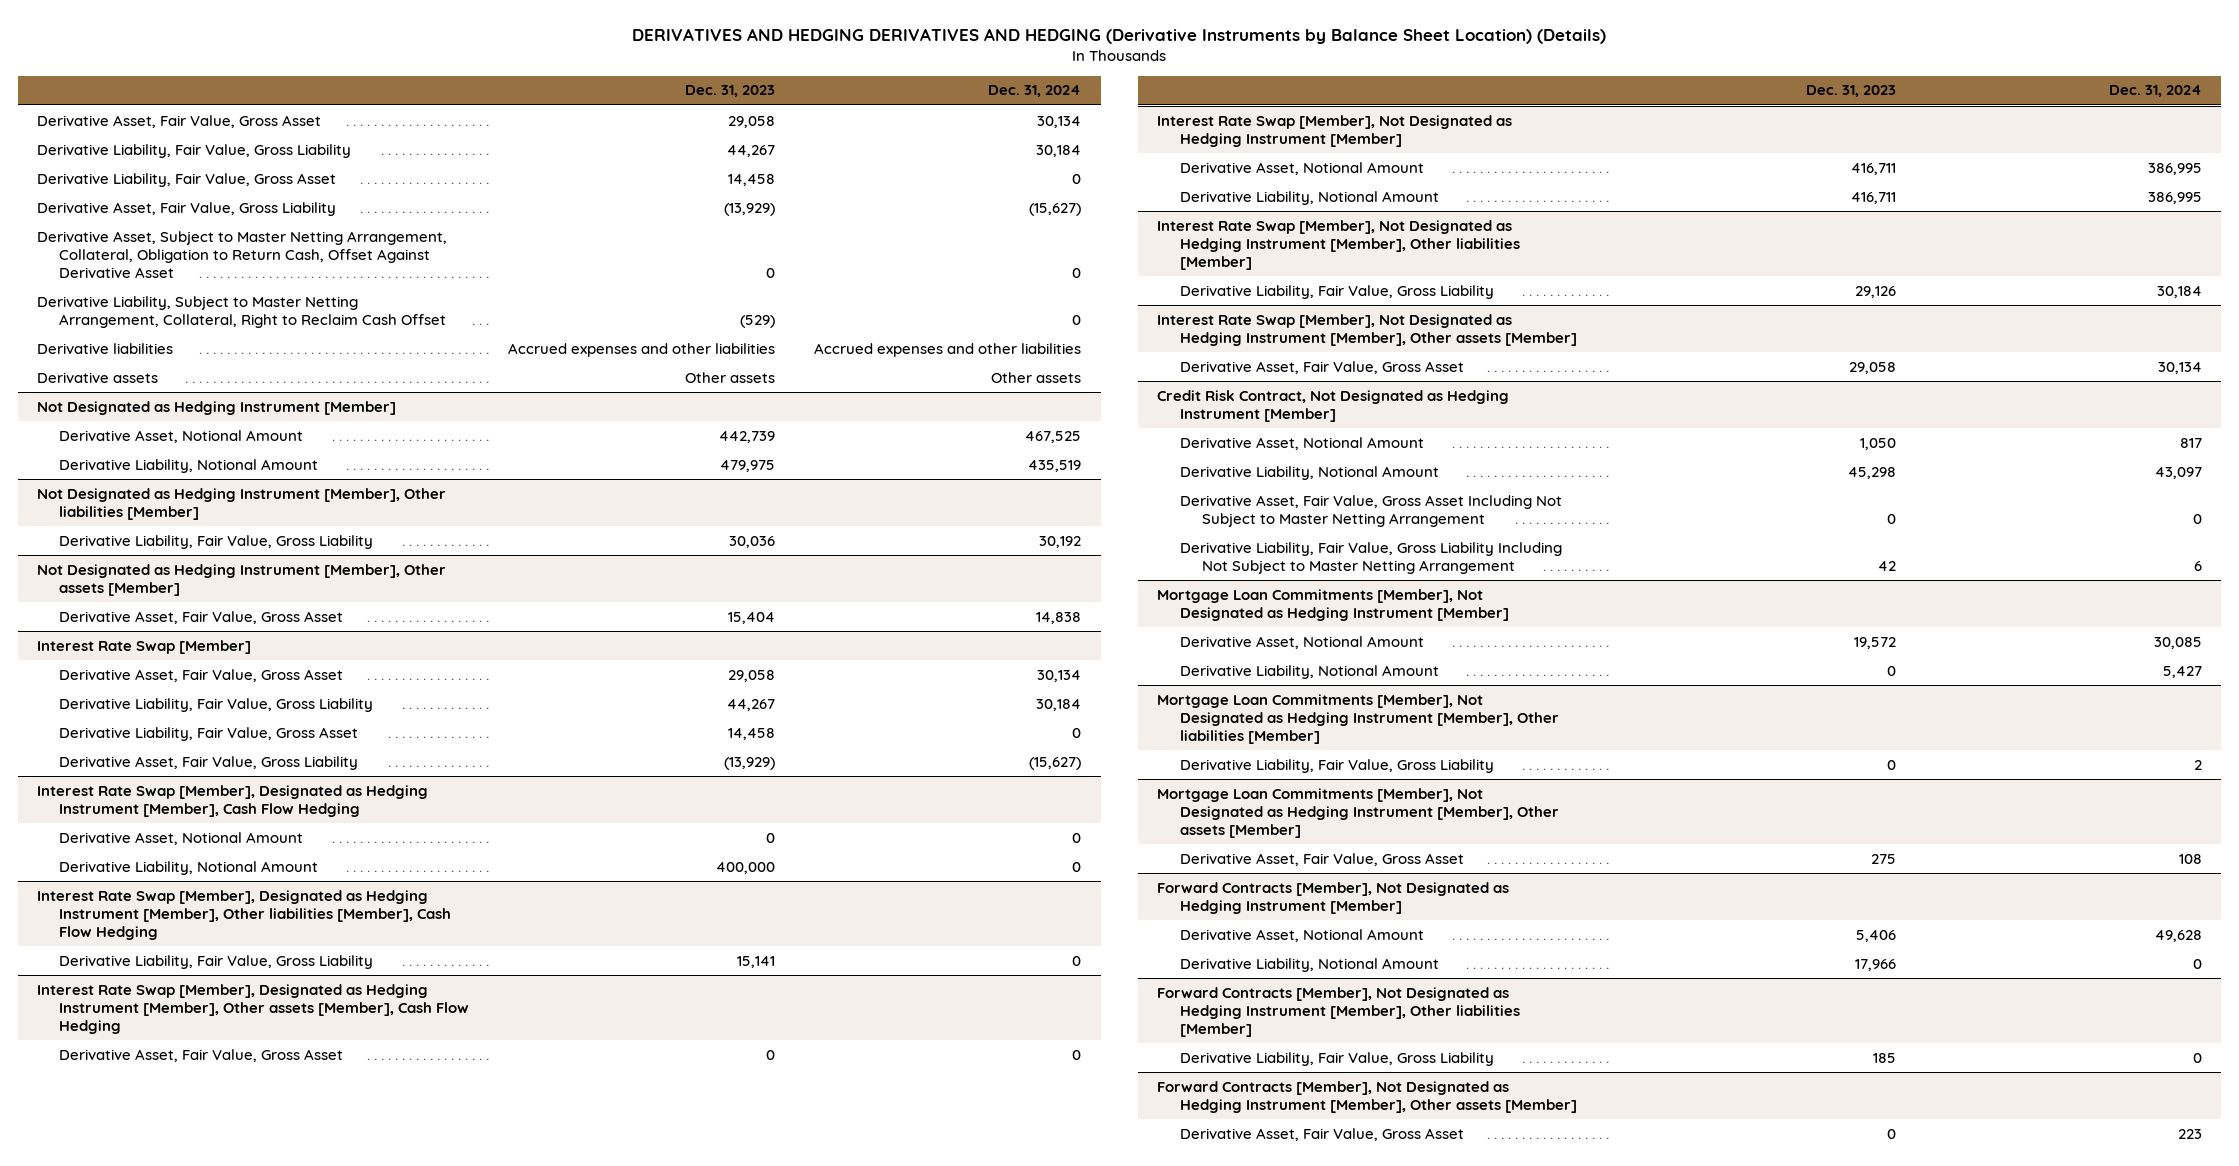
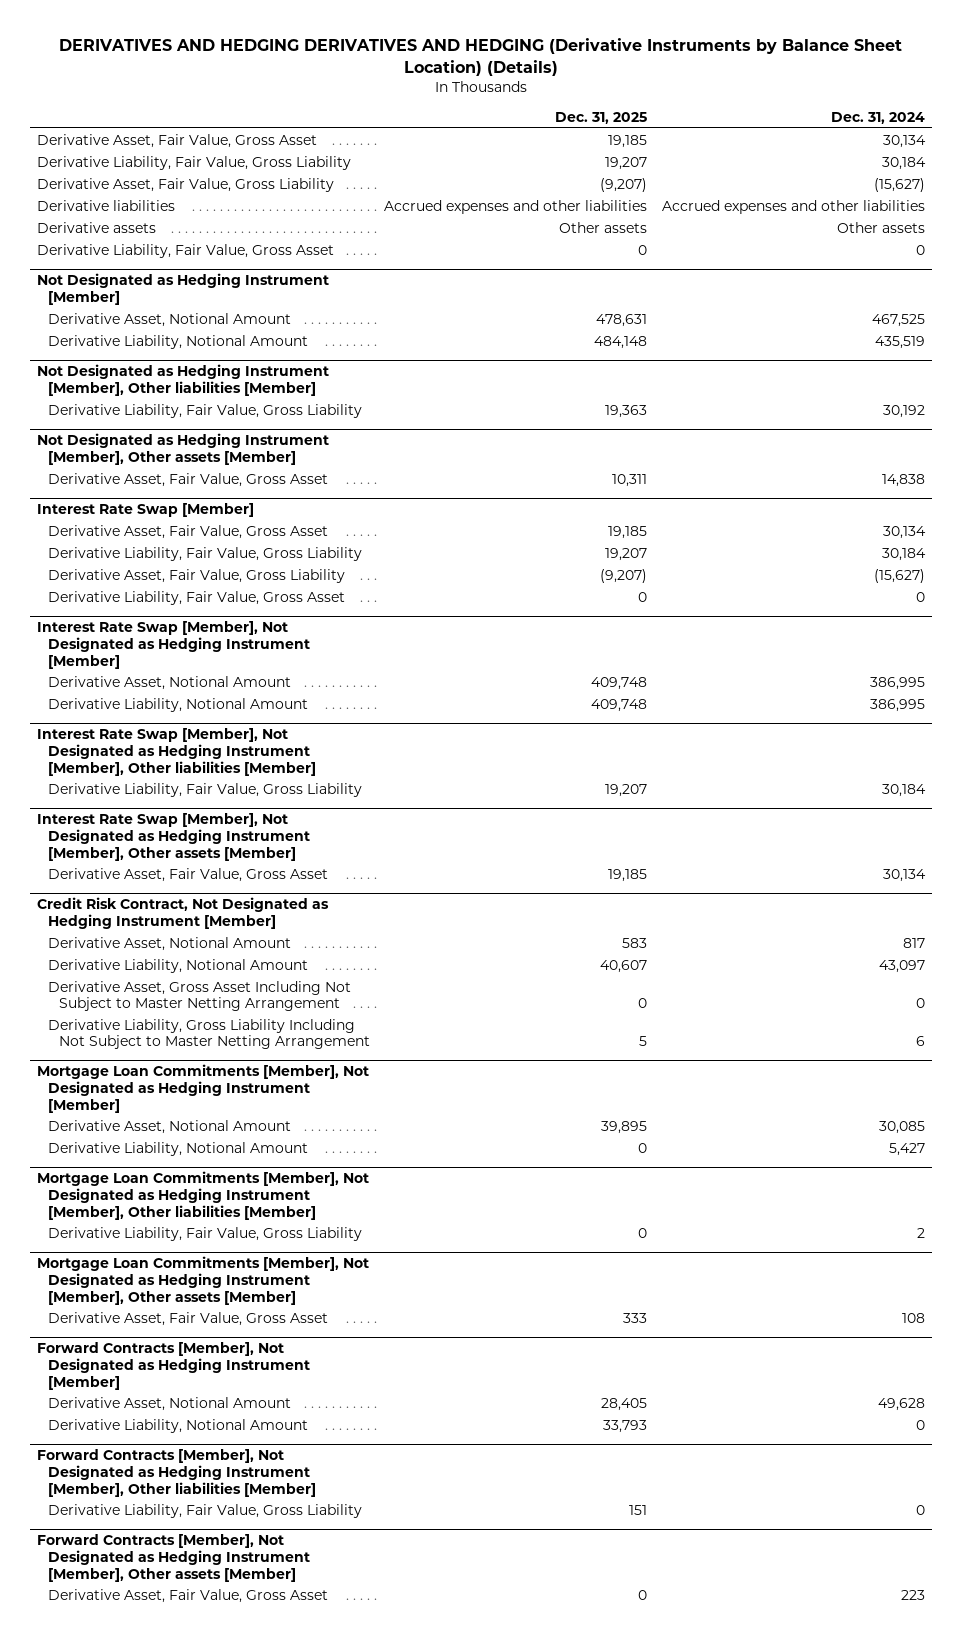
[685,85,776,98] Dec. 31, 2023 -> none
none -> [555,111,648,124] Dec. 31, 2025
[37,230,448,278] Derivative Asset, Subject to Master Netting Arrangement, Collateral, Obligation to Return Cash, Offset Against Derivative Asset -> none
[37,295,447,328] Derivative Liability, Subject to Master Netting Arrangement, Collateral, Right to Reclaim Cash Offset -> none
[37,172,337,187] Derivative Liability, Fair Value, Gross Asset -> [36,243,334,258] Derivative Liability, Fair Value, Gross Asset
[37,784,429,817] Interest Rate Swap [Member], Designated as Hedging Instrument [Member], Cash Flow Hedging -> none
[59,831,304,845] Derivative Asset, Notional Amount -> none
[59,860,319,875] Derivative Liability, Notional Amount -> none
[37,889,452,940] Interest Rate Swap [Member], Designated as Hedging Instrument [Member], Other liabilities [Member], Cash Flow Hedging -> none
[59,954,374,969] Derivative Liability, Fair Value, Gross Liability -> none
[37,983,470,1034] Interest Rate Swap [Member], Designated as Hedging Instrument [Member], Other assets [Member], Cash Flow Hedging -> none
[59,1048,344,1062] Derivative Asset, Fair Value, Gross Asset -> none
[59,726,359,741] Derivative Liability, Fair Value, Gross Asset -> [47,590,345,605] Derivative Liability, Fair Value, Gross Asset
[1179,494,1562,527] Derivative Asset, Fair Value, Gross Asset Including Not Subject to Master Netting Arrangement -> [47,980,351,1012] Derivative Asset, Gross Asset Including Not Subject to Master Netting Arrangement
[1179,541,1562,574] Derivative Liability, Fair Value, Gross Liability Including Not Subject to Master Netting Arrangement -> [47,1018,370,1050] Derivative Liability, Gross Liability Including Not Subject to Master Netting Arrangement

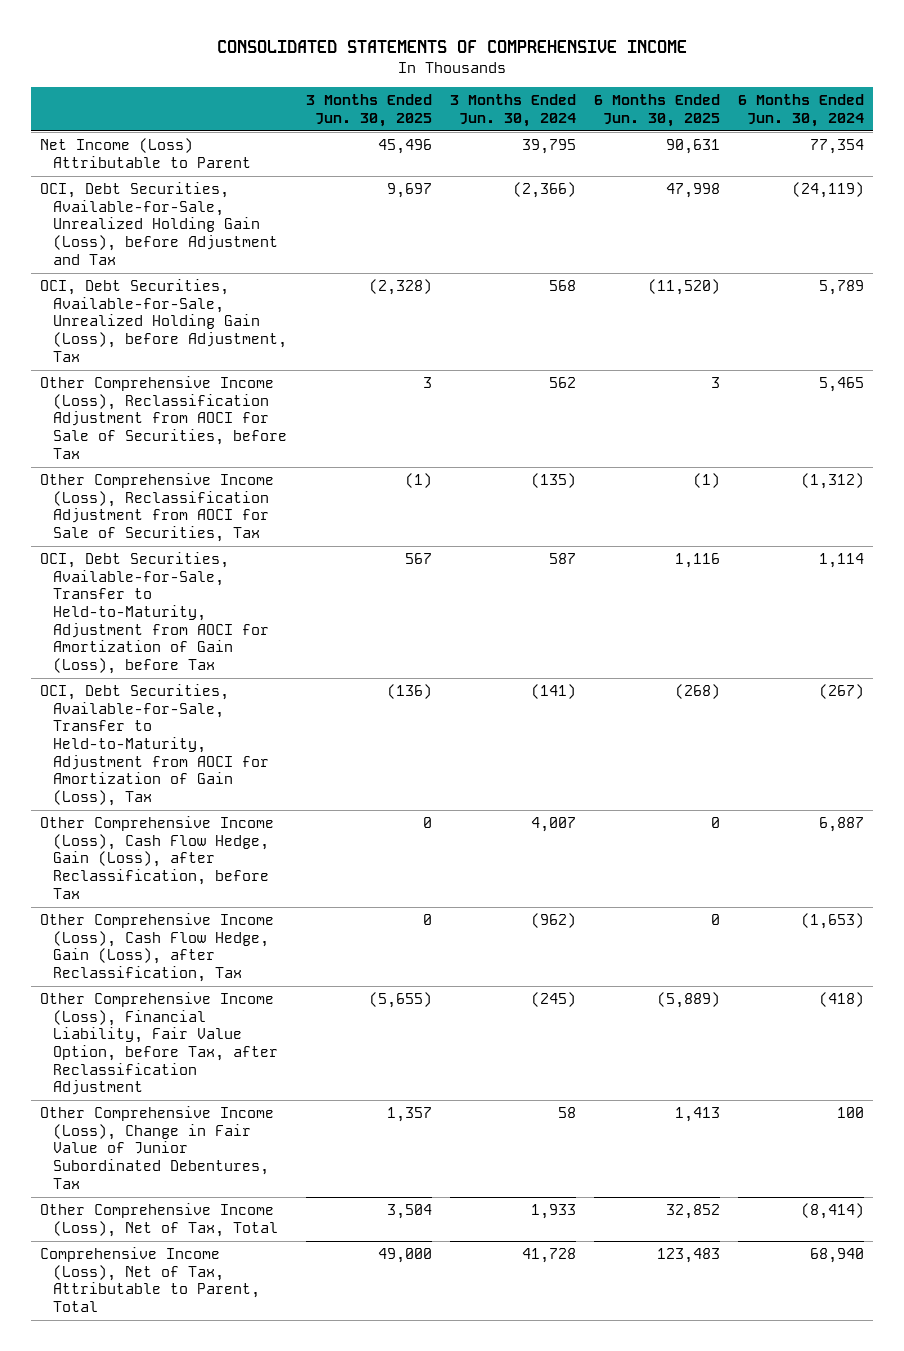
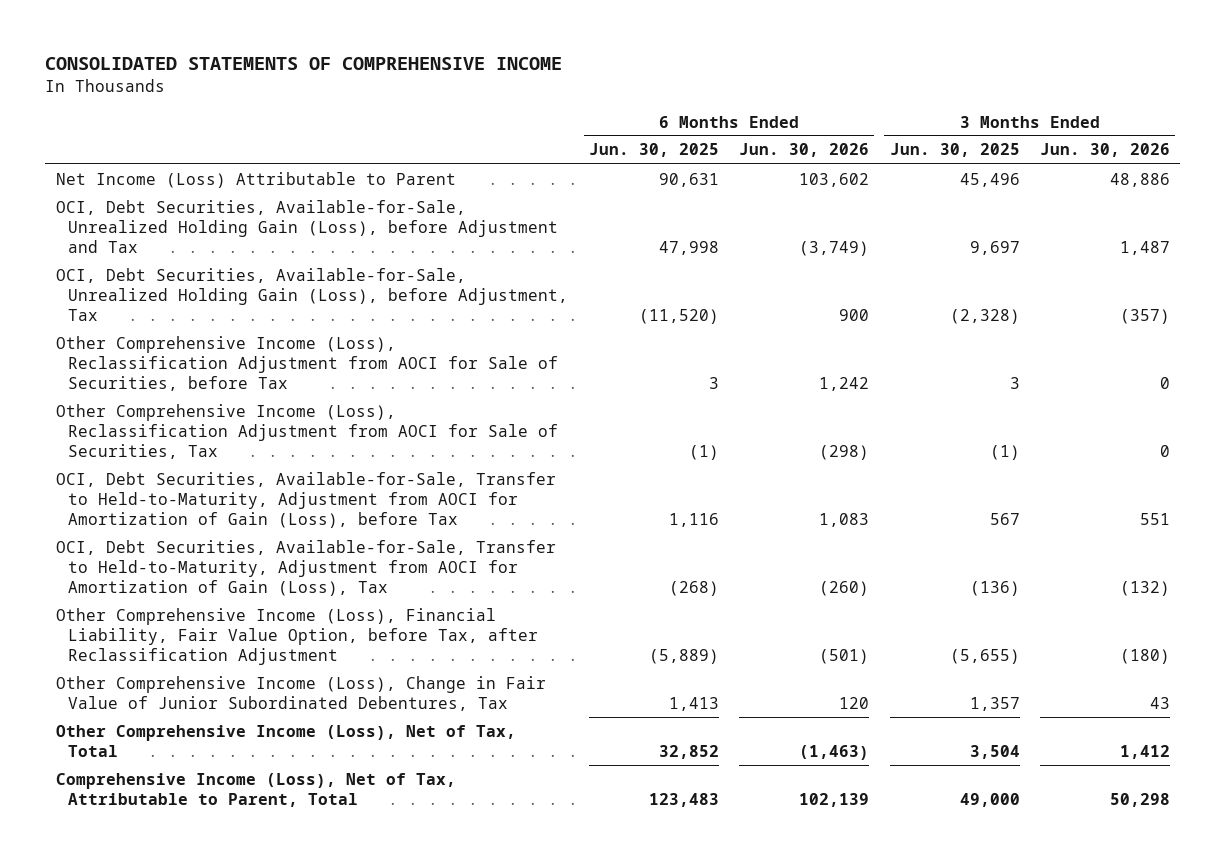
[449,94,576,128] 3 Months Ended Jun. 30, 2024 -> none
[738,94,865,128] 6 Months Ended Jun. 30, 2024 -> none
none -> [739,143,870,158] Jun. 30, 2026
none -> [1040,143,1171,158] Jun. 30, 2026
[39,816,274,899] Other Comprehensive Income (Loss), Cash Flow Hedge, Gain (Loss), after Reclassification, before Tax -> none
[39,913,274,983] Other Comprehensive Income (Loss), Cash Flow Hedge, Gain (Loss), after Reclassification, Tax -> none

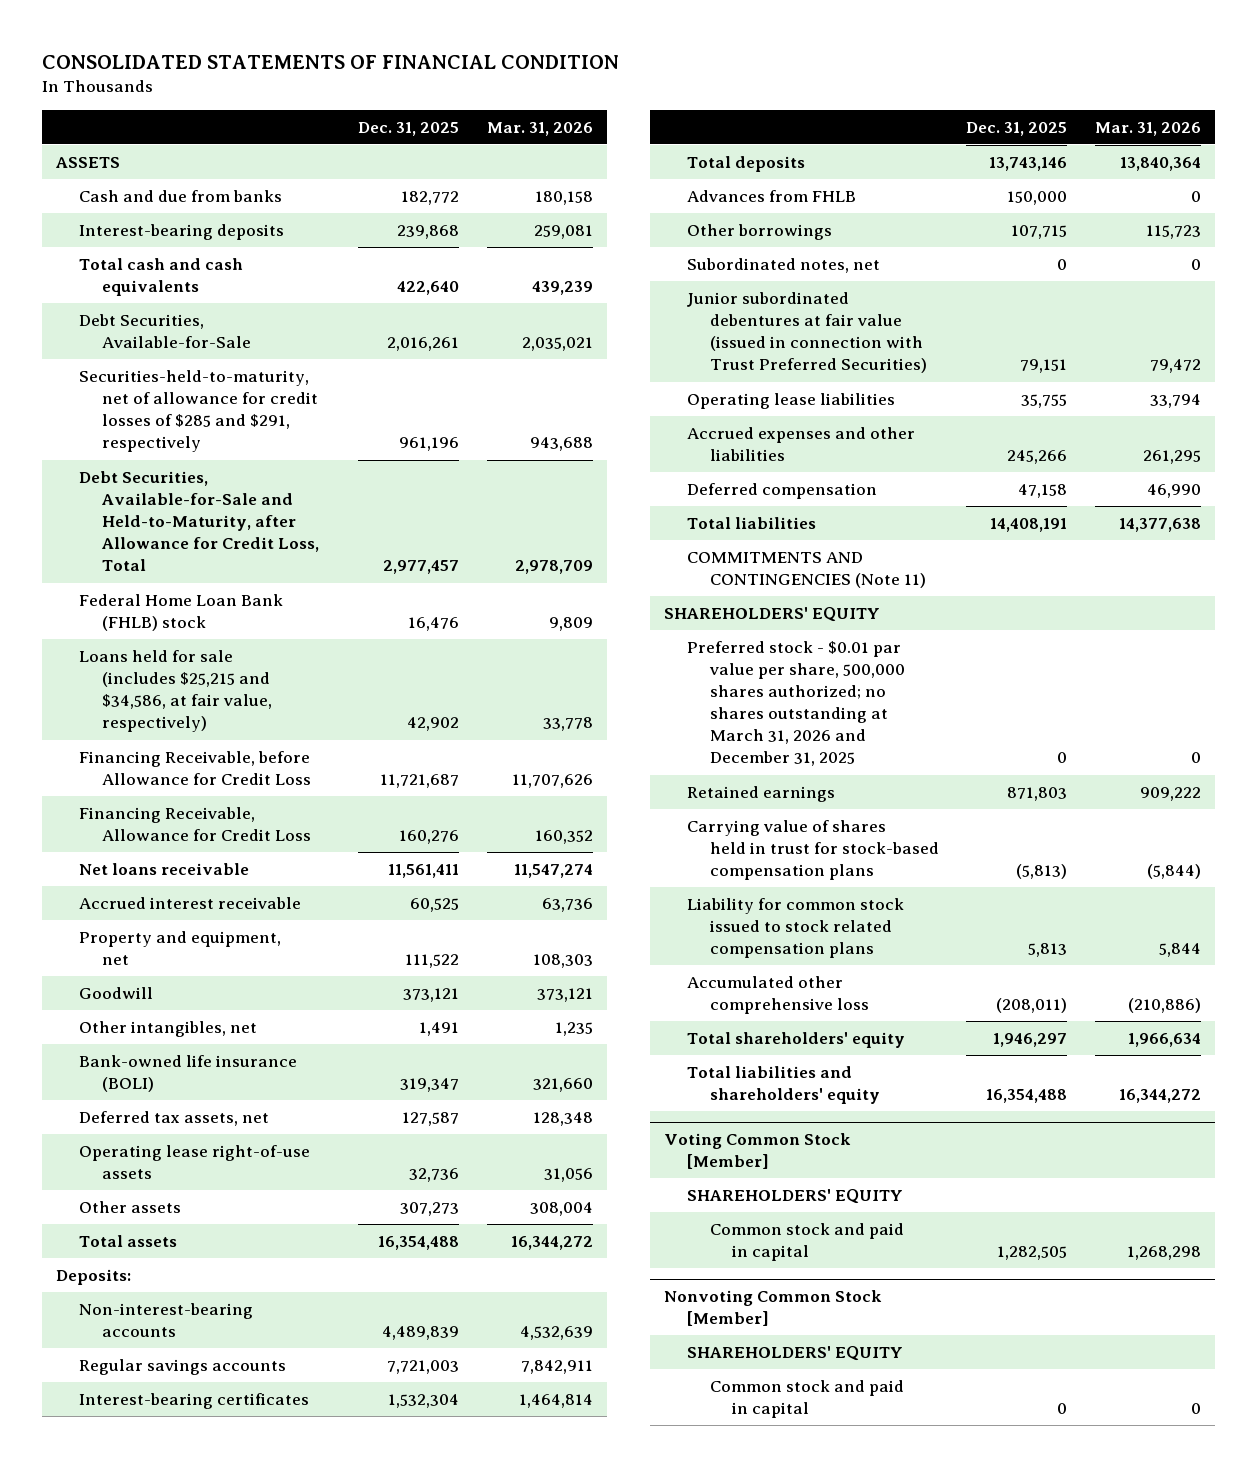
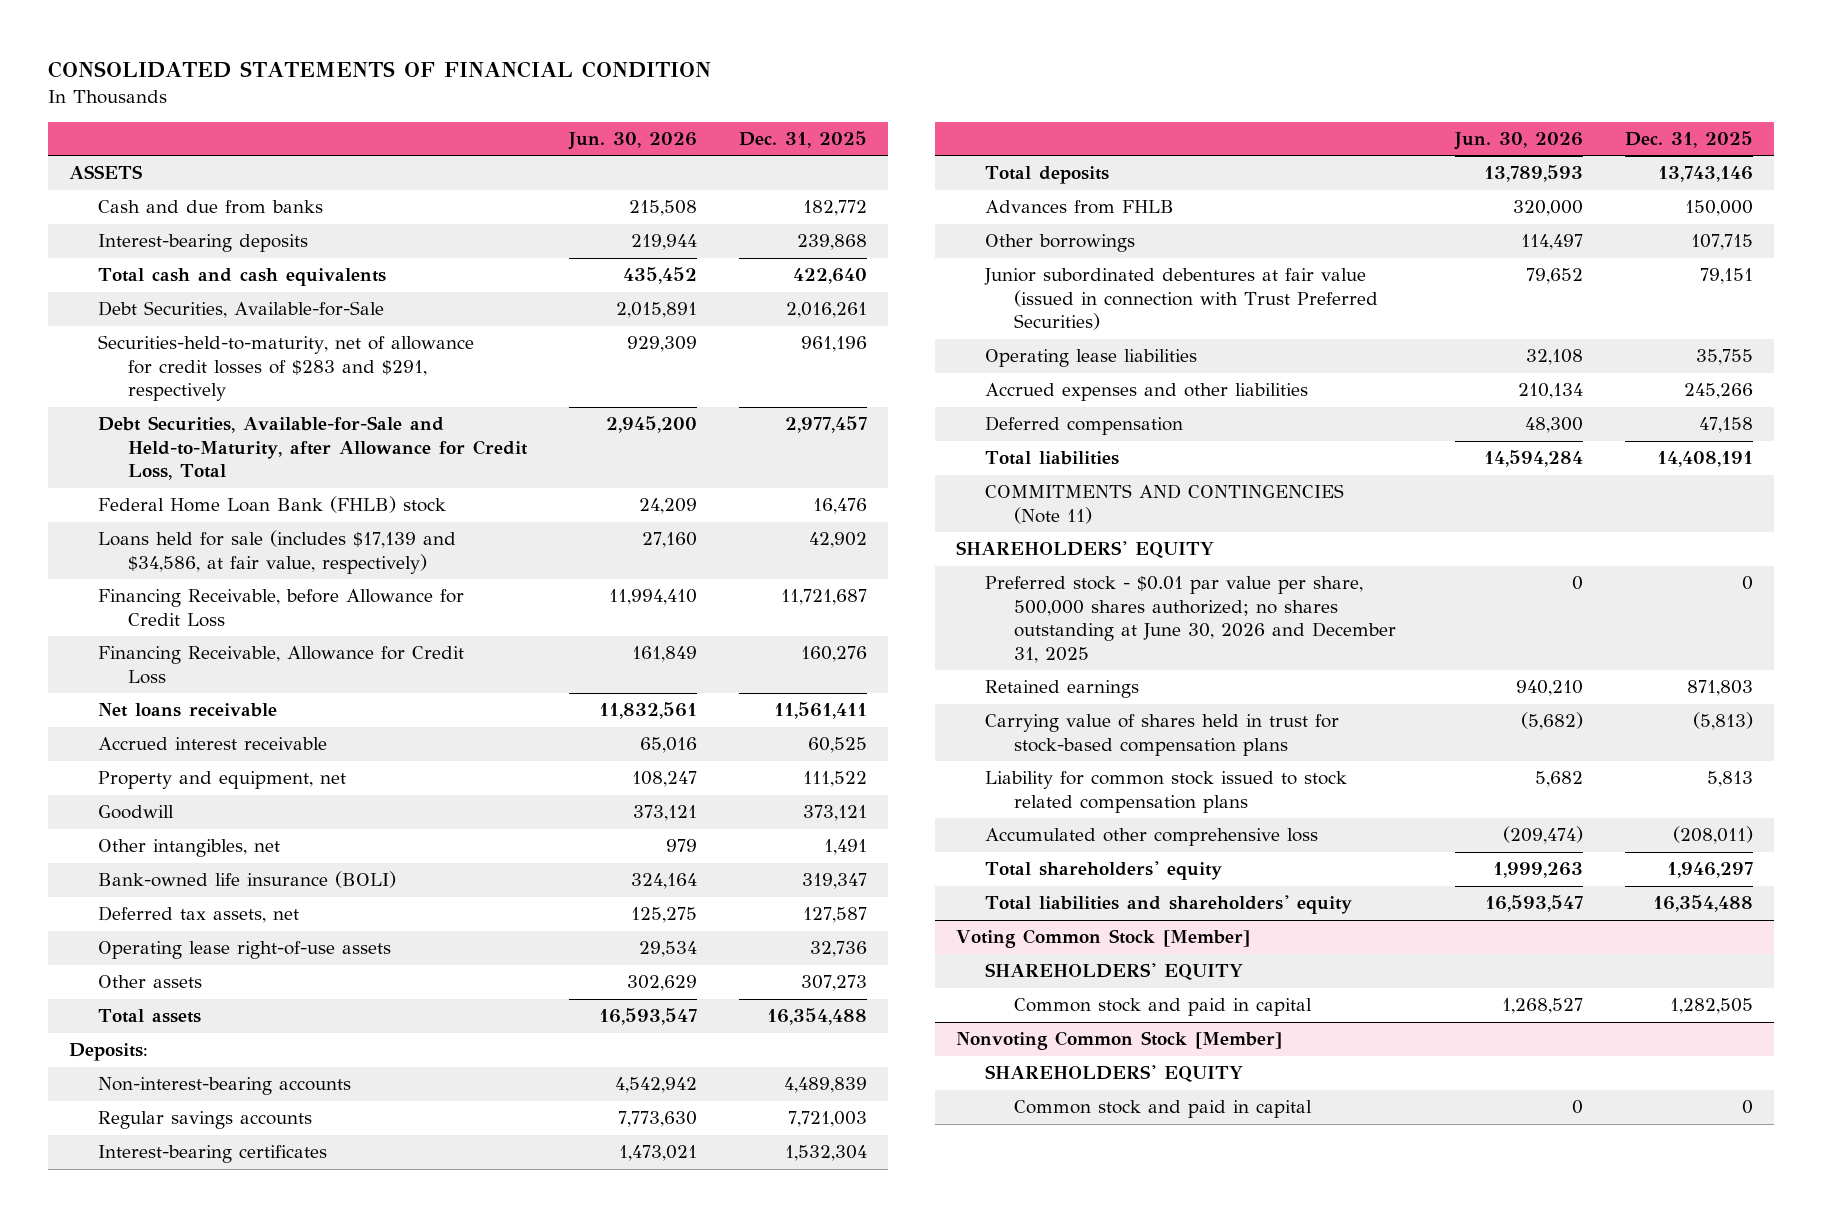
[487,121,594,136] Mar. 31, 2026 -> none
none -> [567,132,697,151] Jun. 30, 2026
[78,370,318,453] Securities-held-to-maturity, net of allowance for credit losses of $285 and $291, respectively -> [98,335,475,402] Securities-held-to-maturity, net of allowance for credit losses of $283 and $291, respectively
[78,650,272,733] Loans held for sale (includes $25,215 and $34,586, at fair value, respectively) -> [98,530,457,574] Loans held for sale (includes $17,139 and $34,586, at fair value, respectively)
[686,258,880,274] Subordinated notes, net -> none
[686,641,905,767] Preferred stock - $0.01 par value per share, 500,000 shares authorized; no shares outstanding at March 31, 2026 and December 31, 2025 -> [985,576,1397,663] Preferred stock - $0.01 par value per share, 500,000 shares authorized; no shares outstanding at June 30, 2026 and December 31, 2025

